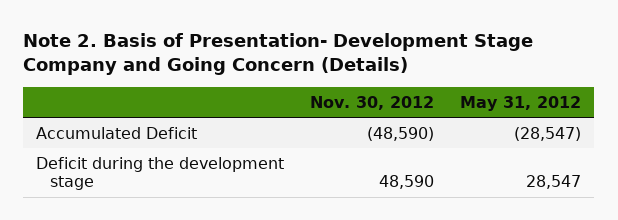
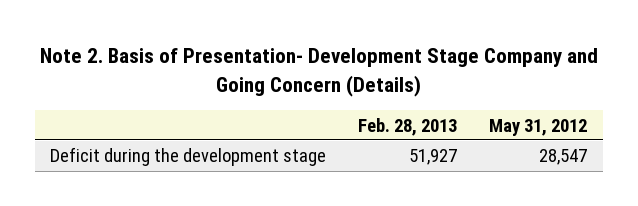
[310,95,435,110] Nov. 30, 2012 -> none
none -> [358,117,458,136] Feb. 28, 2013
[36,126,198,139] Accumulated Deficit -> none

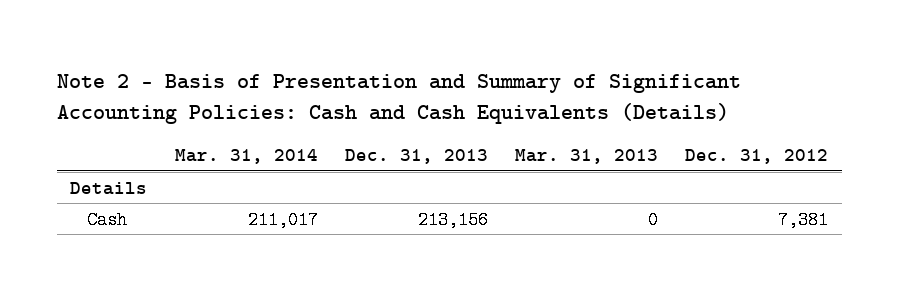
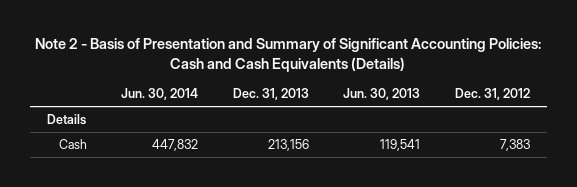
[174,149,318,165] Mar. 31, 2014 -> none
[515,149,659,165] Mar. 31, 2013 -> none
none -> [121,88,199,101] Jun. 30, 2014
none -> [343,88,421,101] Jun. 30, 2013
[778,210,829,229] 7,381 -> [499,139,530,152] 7,383

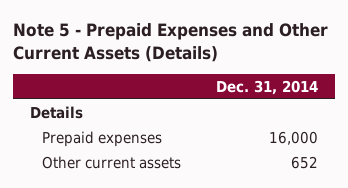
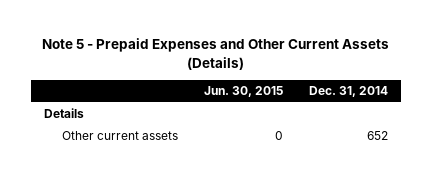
none -> [204,85,284,97] Jun. 30, 2015
[42,130,163,147] Prepaid expenses -> none

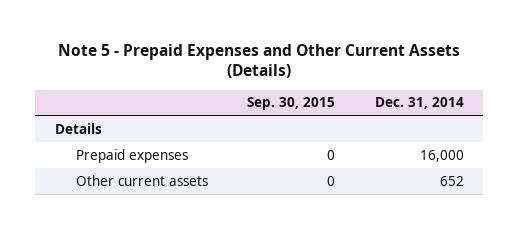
[204,85,284,97] Jun. 30, 2015 -> none
none -> [247,97,336,111] Sep. 30, 2015
none -> [75,148,188,163] Prepaid expenses

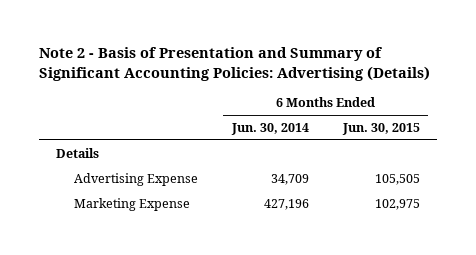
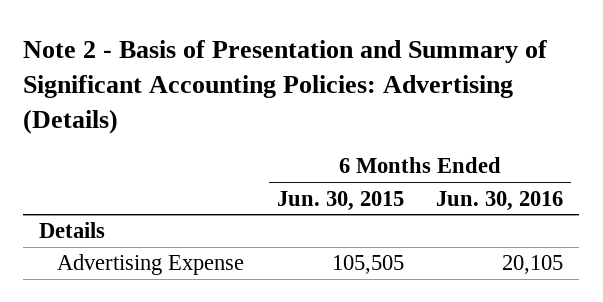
[230,122,309,135] Jun. 30, 2014 -> none
none -> [436,190,564,211] Jun. 30, 2016
[73,197,190,211] Marketing Expense -> none

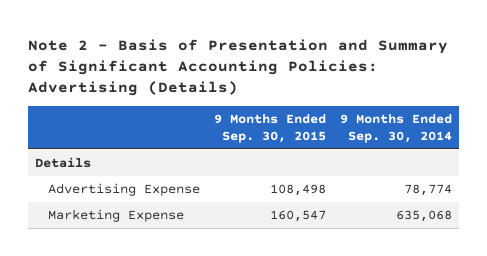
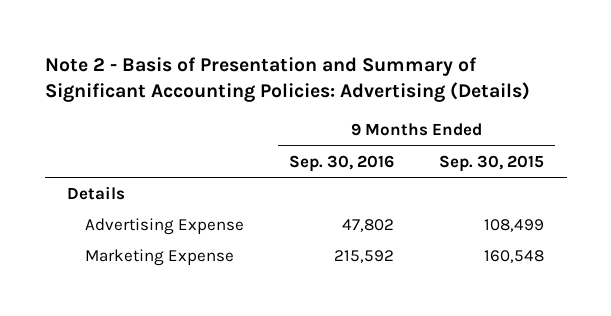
[340,114,453,143] 9 Months Ended Sep. 30, 2014 -> none
none -> [289,154,395,172] Sep. 30, 2016
[270,184,327,197] 108,498 -> [484,219,545,233] 108,499
[270,210,327,223] 160,547 -> [484,250,545,264] 160,548

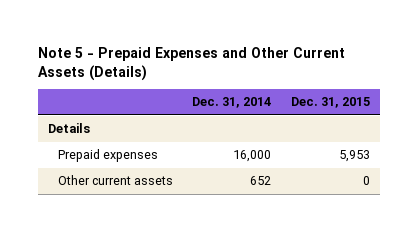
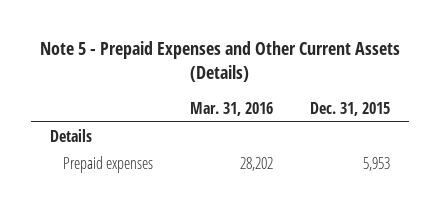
[192,97,272,109] Dec. 31, 2014 -> none
none -> [189,101,273,116] Mar. 31, 2016
[57,175,173,186] Other current assets -> none

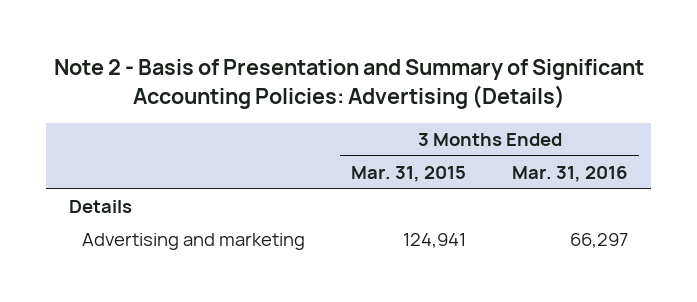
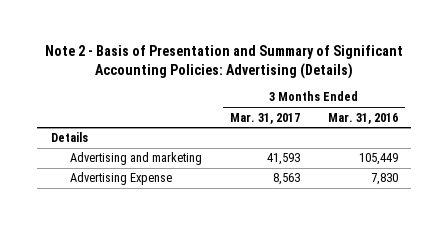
[351,166,467,183] Mar. 31, 2015 -> none
none -> [229,112,300,124] Mar. 31, 2017
[569,233,628,249] 66,297 -> [358,153,398,166] 105,449
none -> [69,172,172,186] Advertising Expense

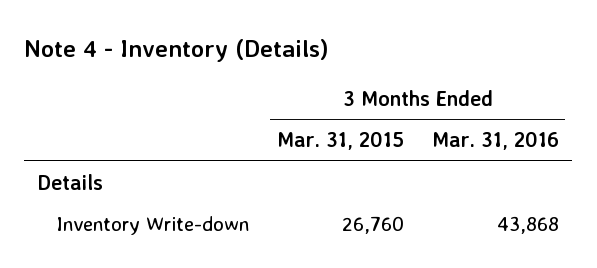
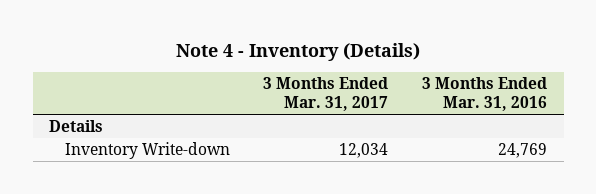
[276,131,404,151] Mar. 31, 2015 -> none
none -> [263,77,389,112] 3 Months Ended Mar. 31, 2017
[496,215,559,234] 43,868 -> [497,143,547,159] 24,769

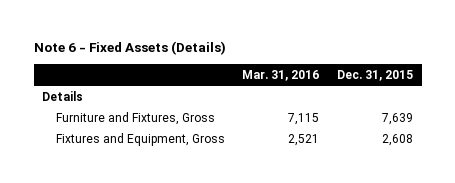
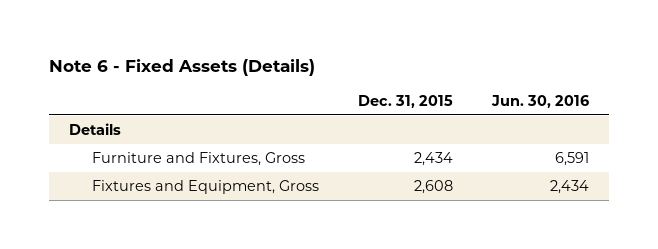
[242,69,320,81] Mar. 31, 2016 -> none
none -> [491,94,590,108] Jun. 30, 2016
[381,112,413,125] 7,639 -> [413,152,453,167] 2,434

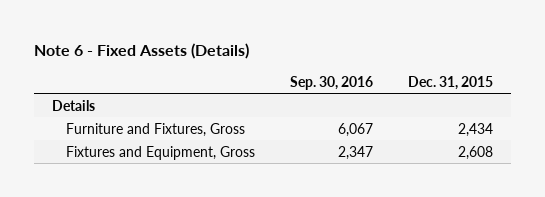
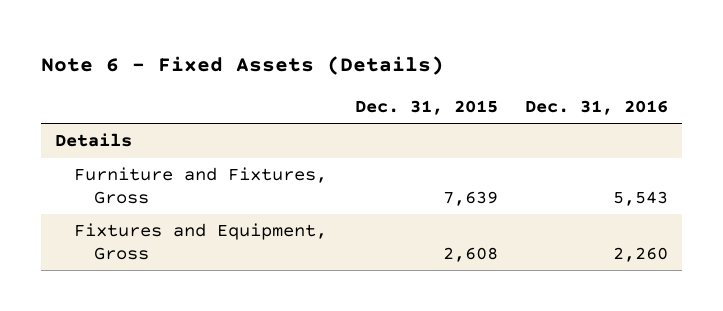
[290,75,374,90] Sep. 30, 2016 -> none
none -> [524,99,668,115] Dec. 31, 2016
[458,122,494,137] 2,434 -> [442,190,498,206] 7,639

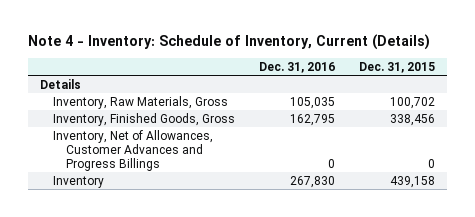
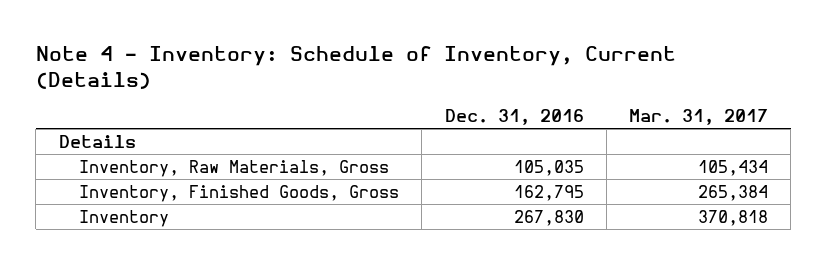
[359,62,436,74] Dec. 31, 2015 -> none
none -> [629,108,769,125] Mar. 31, 2017
[52,129,213,171] Inventory, Net of Allowances, Customer Advances and Progress Billings -> none

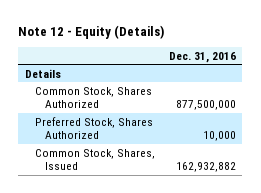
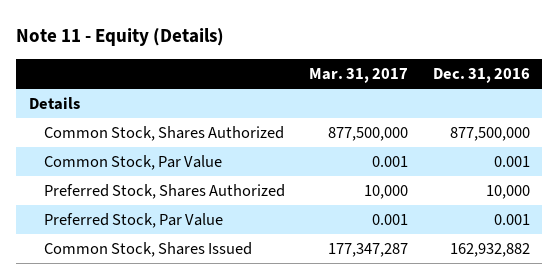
[18,24,165,39] Note 12 - Equity (Details) -> [16,28,225,47] Note 11 - Equity (Details)
none -> [309,67,409,83] Mar. 31, 2017
none -> [44,155,223,171] Common Stock, Par Value
none -> [44,213,224,229] Preferred Stock, Par Value
[35,148,156,171] Common Stock, Shares, Issued -> [44,242,253,258] Common Stock, Shares Issued

